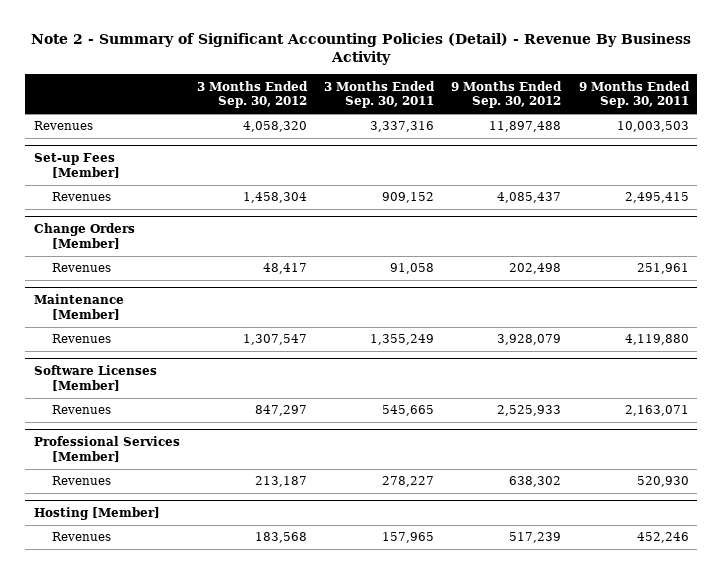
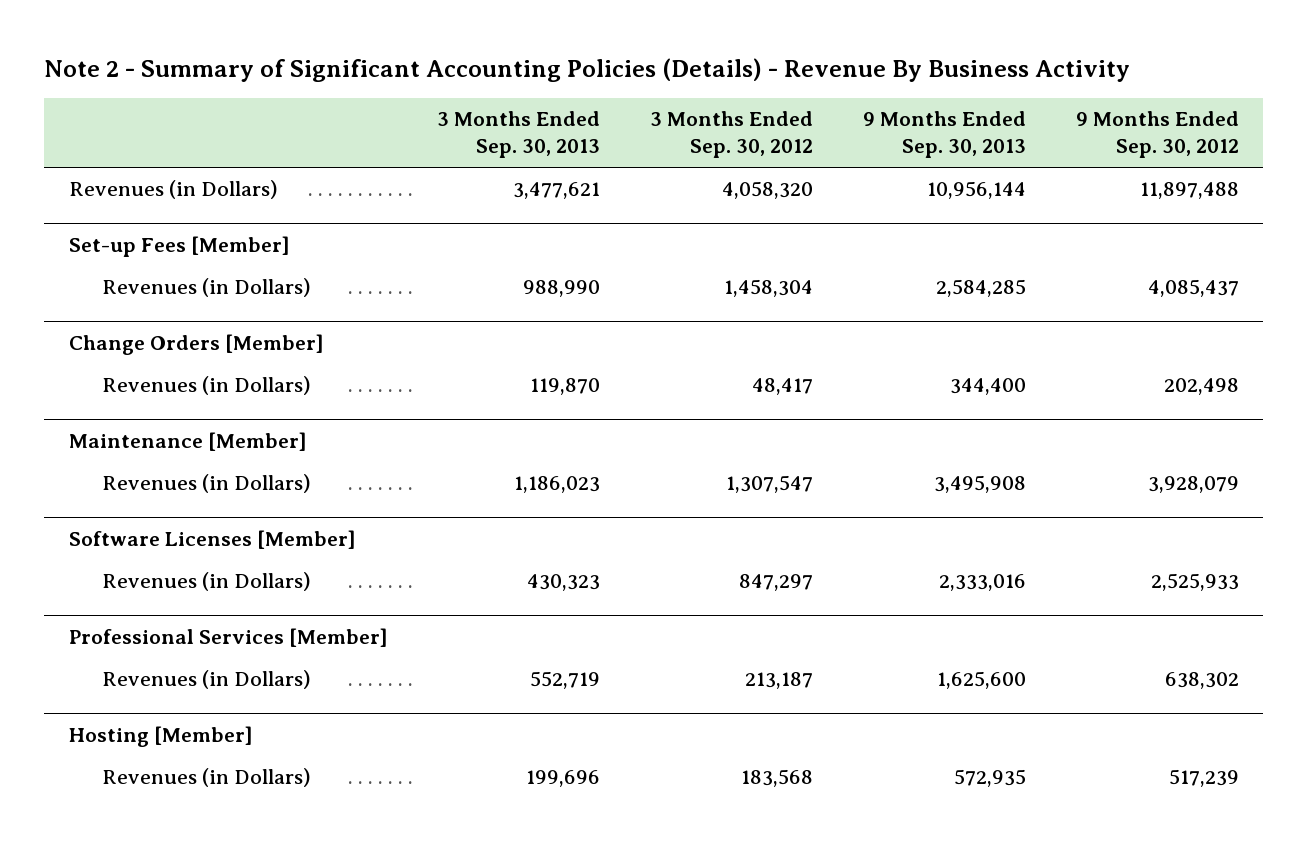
[31,32,692,66] Note 2 - Summary of Significant Accounting Policies (Detail) - Revenue By Business Activity -> [43,57,1130,82] Note 2 - Summary of Significant Accounting Policies (Details) - Revenue By Business Activity
[324,80,436,109] 3 Months Ended Sep. 30, 2011 -> none
[578,80,690,109] 9 Months Ended Sep. 30, 2011 -> none
none -> [437,111,601,159] 3 Months Ended Sep. 30, 2013
none -> [862,111,1026,159] 9 Months Ended Sep. 30, 2013
[33,121,93,131] Revenues -> [68,180,278,200] Revenues (in Dollars)
[52,192,112,202] Revenues -> [102,278,312,298] Revenues (in Dollars)
[52,263,112,273] Revenues -> [102,376,312,396] Revenues (in Dollars)
[52,334,112,344] Revenues -> [102,474,312,494] Revenues (in Dollars)
[52,405,112,415] Revenues -> [102,572,312,592] Revenues (in Dollars)
[52,476,112,486] Revenues -> [102,670,312,690] Revenues (in Dollars)
[52,532,112,542] Revenues -> [102,768,312,788] Revenues (in Dollars)

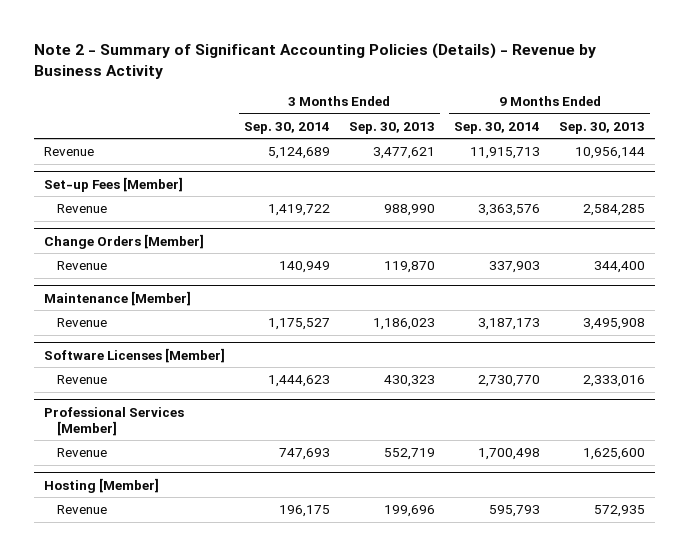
[43,57,1130,82] Note 2 - Summary of Significant Accounting Policies (Details) - Revenue By Business Activity -> [34,42,597,79] Note 2 - Summary of Significant Accounting Policies (Details) - Revenue by Business Activity
[650,111,814,159] 3 Months Ended Sep. 30, 2012 -> none
[1075,111,1239,159] 9 Months Ended Sep. 30, 2012 -> none
none -> [243,121,330,134] Sep. 30, 2014
none -> [454,121,541,134] Sep. 30, 2014
[68,180,278,200] Revenues (in Dollars) -> [43,147,94,157] Revenue
[102,278,312,298] Revenues (in Dollars) -> [56,204,107,214] Revenue
[102,376,312,396] Revenues (in Dollars) -> [56,261,107,271] Revenue
[102,474,312,494] Revenues (in Dollars) -> [56,318,107,328] Revenue
[102,572,312,592] Revenues (in Dollars) -> [56,375,107,385] Revenue
[102,670,312,690] Revenues (in Dollars) -> [56,448,107,458] Revenue
[102,768,312,788] Revenues (in Dollars) -> [56,505,107,515] Revenue

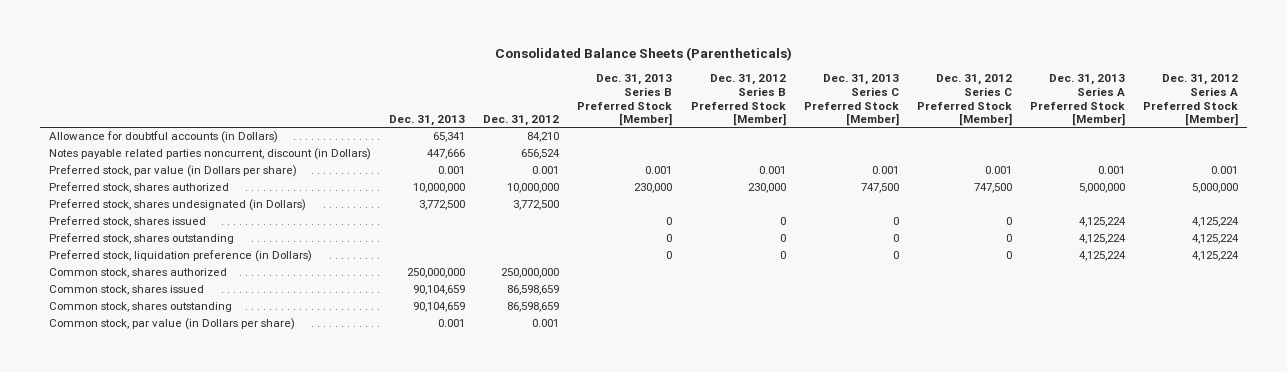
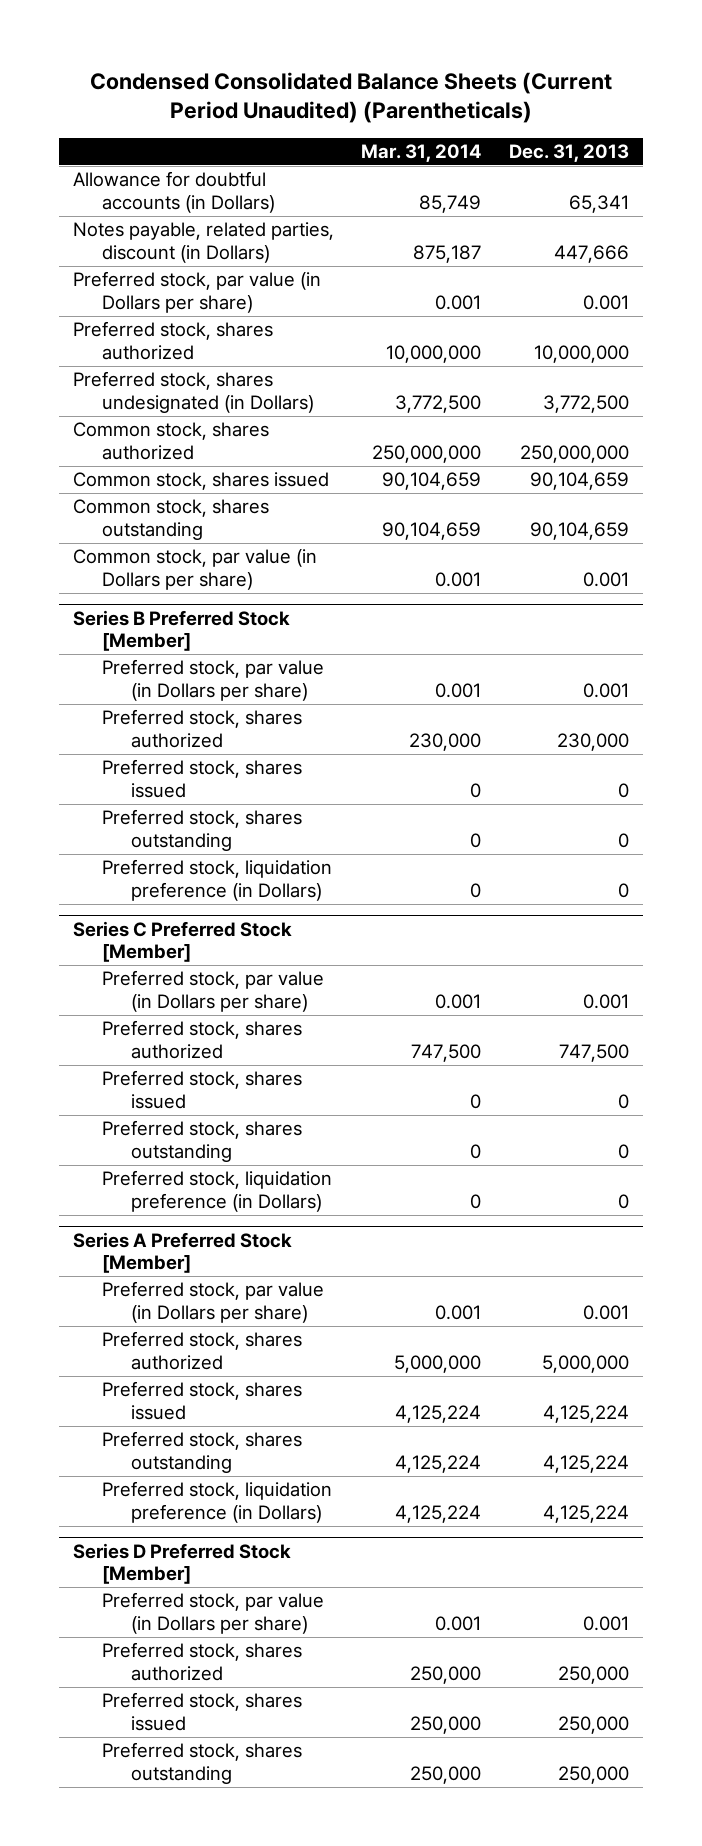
[494,47,792,62] Consolidated Balance Sheets (Parentheticals) -> [89,71,612,124] Condensed Consolidated Balance Sheets (Current Period Unaudited) (Parentheticals)
[483,115,560,127] Dec. 31, 2012 -> none
[577,74,673,127] Dec. 31, 2013 Series B Preferred Stock [Member] -> none
[690,74,786,127] Dec. 31, 2012 Series B Preferred Stock [Member] -> none
[803,74,899,127] Dec. 31, 2013 Series C Preferred Stock [Member] -> none
[916,74,1012,127] Dec. 31, 2012 Series C Preferred Stock [Member] -> none
[1029,74,1125,127] Dec. 31, 2013 Series A Preferred Stock [Member] -> none
[1142,74,1238,127] Dec. 31, 2012 Series A Preferred Stock [Member] -> none
none -> [361,144,482,163] Mar. 31, 2014
[49,148,372,161] Notes payable related parties noncurrent, discount (in Dollars) -> [72,222,334,263] Notes payable, related parties, discount (in Dollars)
[49,216,207,228] Preferred stock, shares issued -> none
[49,233,235,245] Preferred stock, shares outstanding -> none
[49,250,313,263] Preferred stock, liquidation preference (in Dollars) -> none
none -> [72,609,290,651] Series B Preferred Stock [Member]
none -> [102,659,325,701] Preferred stock, par value (in Dollars per share)
none -> [102,709,303,748] Preferred stock, shares authorized
none -> [102,759,303,798] Preferred stock, shares issued
none -> [102,809,303,851] Preferred stock, shares outstanding
none -> [102,859,333,901] Preferred stock, liquidation preference (in Dollars)
none -> [72,920,292,962] Series C Preferred Stock [Member]
none -> [102,970,325,1012] Preferred stock, par value (in Dollars per share)
none -> [102,1020,303,1059] Preferred stock, shares authorized
none -> [102,1070,303,1109] Preferred stock, shares issued
none -> [102,1120,303,1162] Preferred stock, shares outstanding
none -> [102,1170,333,1212] Preferred stock, liquidation preference (in Dollars)
none -> [72,1231,292,1273] Series A Preferred Stock [Member]
none -> [102,1281,325,1323] Preferred stock, par value (in Dollars per share)
none -> [102,1331,303,1370] Preferred stock, shares authorized
none -> [102,1381,303,1420] Preferred stock, shares issued
none -> [102,1431,303,1473] Preferred stock, shares outstanding
none -> [102,1481,333,1523] Preferred stock, liquidation preference (in Dollars)
none -> [72,1542,291,1584] Series D Preferred Stock [Member]
none -> [102,1592,325,1634] Preferred stock, par value (in Dollars per share)
none -> [102,1642,303,1681] Preferred stock, shares authorized
none -> [102,1692,303,1731] Preferred stock, shares issued
none -> [102,1742,303,1784] Preferred stock, shares outstanding

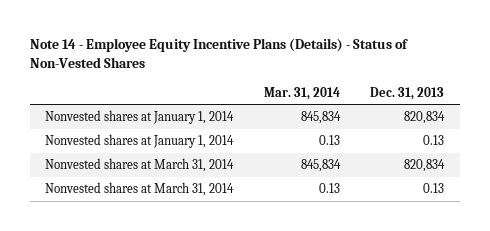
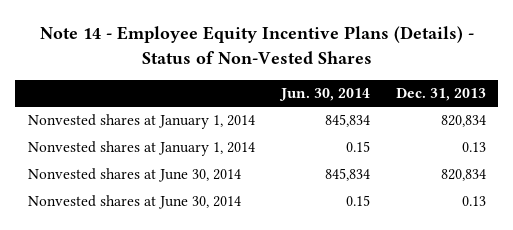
[263,86,340,100] Mar. 31, 2014 -> none
none -> [278,88,370,102] Jun. 30, 2014
[45,158,235,173] Nonvested shares at March 31, 2014 -> [27,168,241,183] Nonvested shares at June 30, 2014
[45,182,235,197] Nonvested shares at March 31, 2014 -> [27,195,241,210] Nonvested shares at June 30, 2014

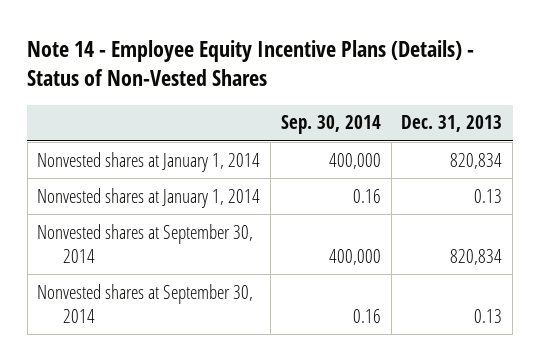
[278,88,370,102] Jun. 30, 2014 -> none
none -> [280,115,381,135] Sep. 30, 2014
[27,168,241,183] Nonvested shares at June 30, 2014 -> [37,223,254,263] Nonvested shares at September 30, 2014
[27,195,241,210] Nonvested shares at June 30, 2014 -> [37,283,254,323] Nonvested shares at September 30, 2014

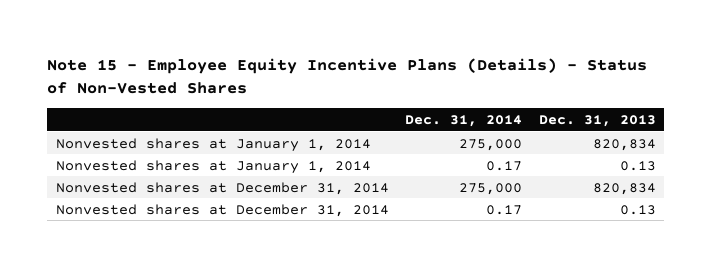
[27,39,475,86] Note 14 - Employee Equity Incentive Plans (Details) - Status of Non-Vested Shares -> [47,58,648,95] Note 15 - Employee Equity Incentive Plans (Details) - Status of Non-Vested Shares
[280,115,381,135] Sep. 30, 2014 -> none
none -> [405,114,523,127] Dec. 31, 2014
[37,223,254,263] Nonvested shares at September 30, 2014 -> [55,181,389,195] Nonvested shares at December 31, 2014
[37,283,254,323] Nonvested shares at September 30, 2014 -> [55,203,389,217] Nonvested shares at December 31, 2014

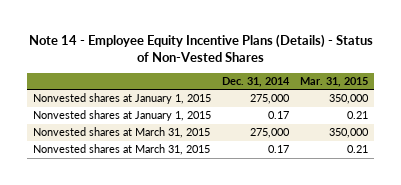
[47,58,648,95] Note 15 - Employee Equity Incentive Plans (Details) - Status of Non-Vested Shares -> [28,33,373,62] Note 14 - Employee Equity Incentive Plans (Details) - Status of Non-Vested Shares
[538,114,656,127] Dec. 31, 2013 -> none
none -> [300,77,369,88] Mar. 31, 2015
[55,137,371,152] Nonvested shares at January 1, 2014 -> [32,93,211,105] Nonvested shares at January 1, 2015
[55,159,371,174] Nonvested shares at January 1, 2014 -> [32,110,211,122] Nonvested shares at January 1, 2015
[55,181,389,195] Nonvested shares at December 31, 2014 -> [32,127,210,139] Nonvested shares at March 31, 2015
[55,203,389,217] Nonvested shares at December 31, 2014 -> [32,144,210,156] Nonvested shares at March 31, 2015

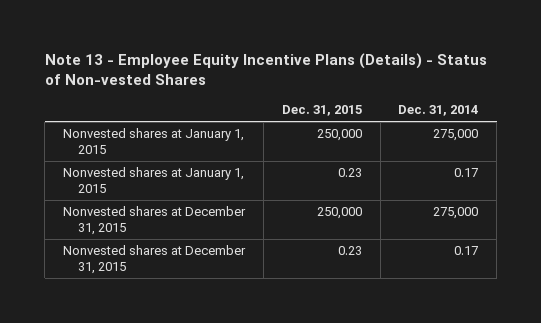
[28,33,373,62] Note 14 - Employee Equity Incentive Plans (Details) - Status of Non-Vested Shares -> [44,52,487,85] Note 13 - Employee Equity Incentive Plans (Details) - Status of Non-vested Shares
[300,77,369,88] Mar. 31, 2015 -> none
none -> [281,105,362,117] Dec. 31, 2015
[32,127,210,139] Nonvested shares at March 31, 2015 -> [63,206,247,236] Nonvested shares at December 31, 2015
[32,144,210,156] Nonvested shares at March 31, 2015 -> [63,245,247,275] Nonvested shares at December 31, 2015

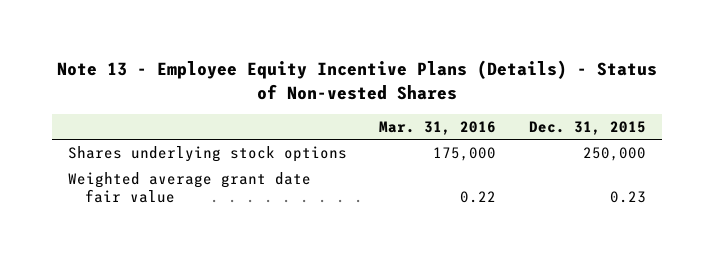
[398,105,479,117] Dec. 31, 2014 -> none
none -> [379,120,497,135] Mar. 31, 2016
[63,206,247,236] Nonvested shares at December 31, 2015 -> none
[63,245,247,275] Nonvested shares at December 31, 2015 -> none
[63,128,245,155] Nonvested shares at January 1, 2015 -> [67,146,347,163] Shares underlying stock options
[63,167,245,194] Nonvested shares at January 1, 2015 -> [67,172,311,204] Weighted average grant date fair value

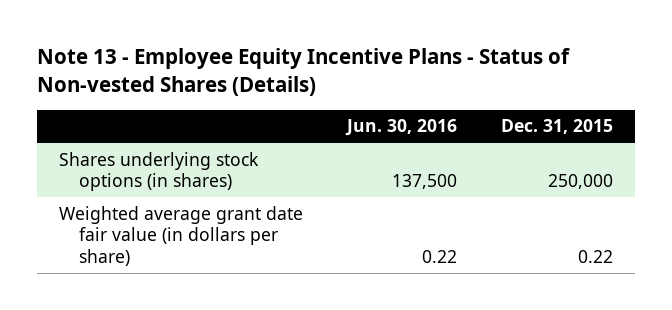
[56,60,657,100] Note 13 - Employee Equity Incentive Plans (Details) - Status of Non-vested Shares -> [37,48,571,96] Note 13 - Employee Equity Incentive Plans - Status of Non-vested Shares (Details)
[379,120,497,135] Mar. 31, 2016 -> none
none -> [344,119,457,137] Jun. 30, 2016
[67,146,347,163] Shares underlying stock options -> [58,151,259,192] Shares underlying stock options (in shares)
[67,172,311,204] Weighted average grant date fair value -> [58,205,303,266] Weighted average grant date fair value (in dollars per share)
[609,191,646,204] 0.23 -> [577,249,613,263] 0.22

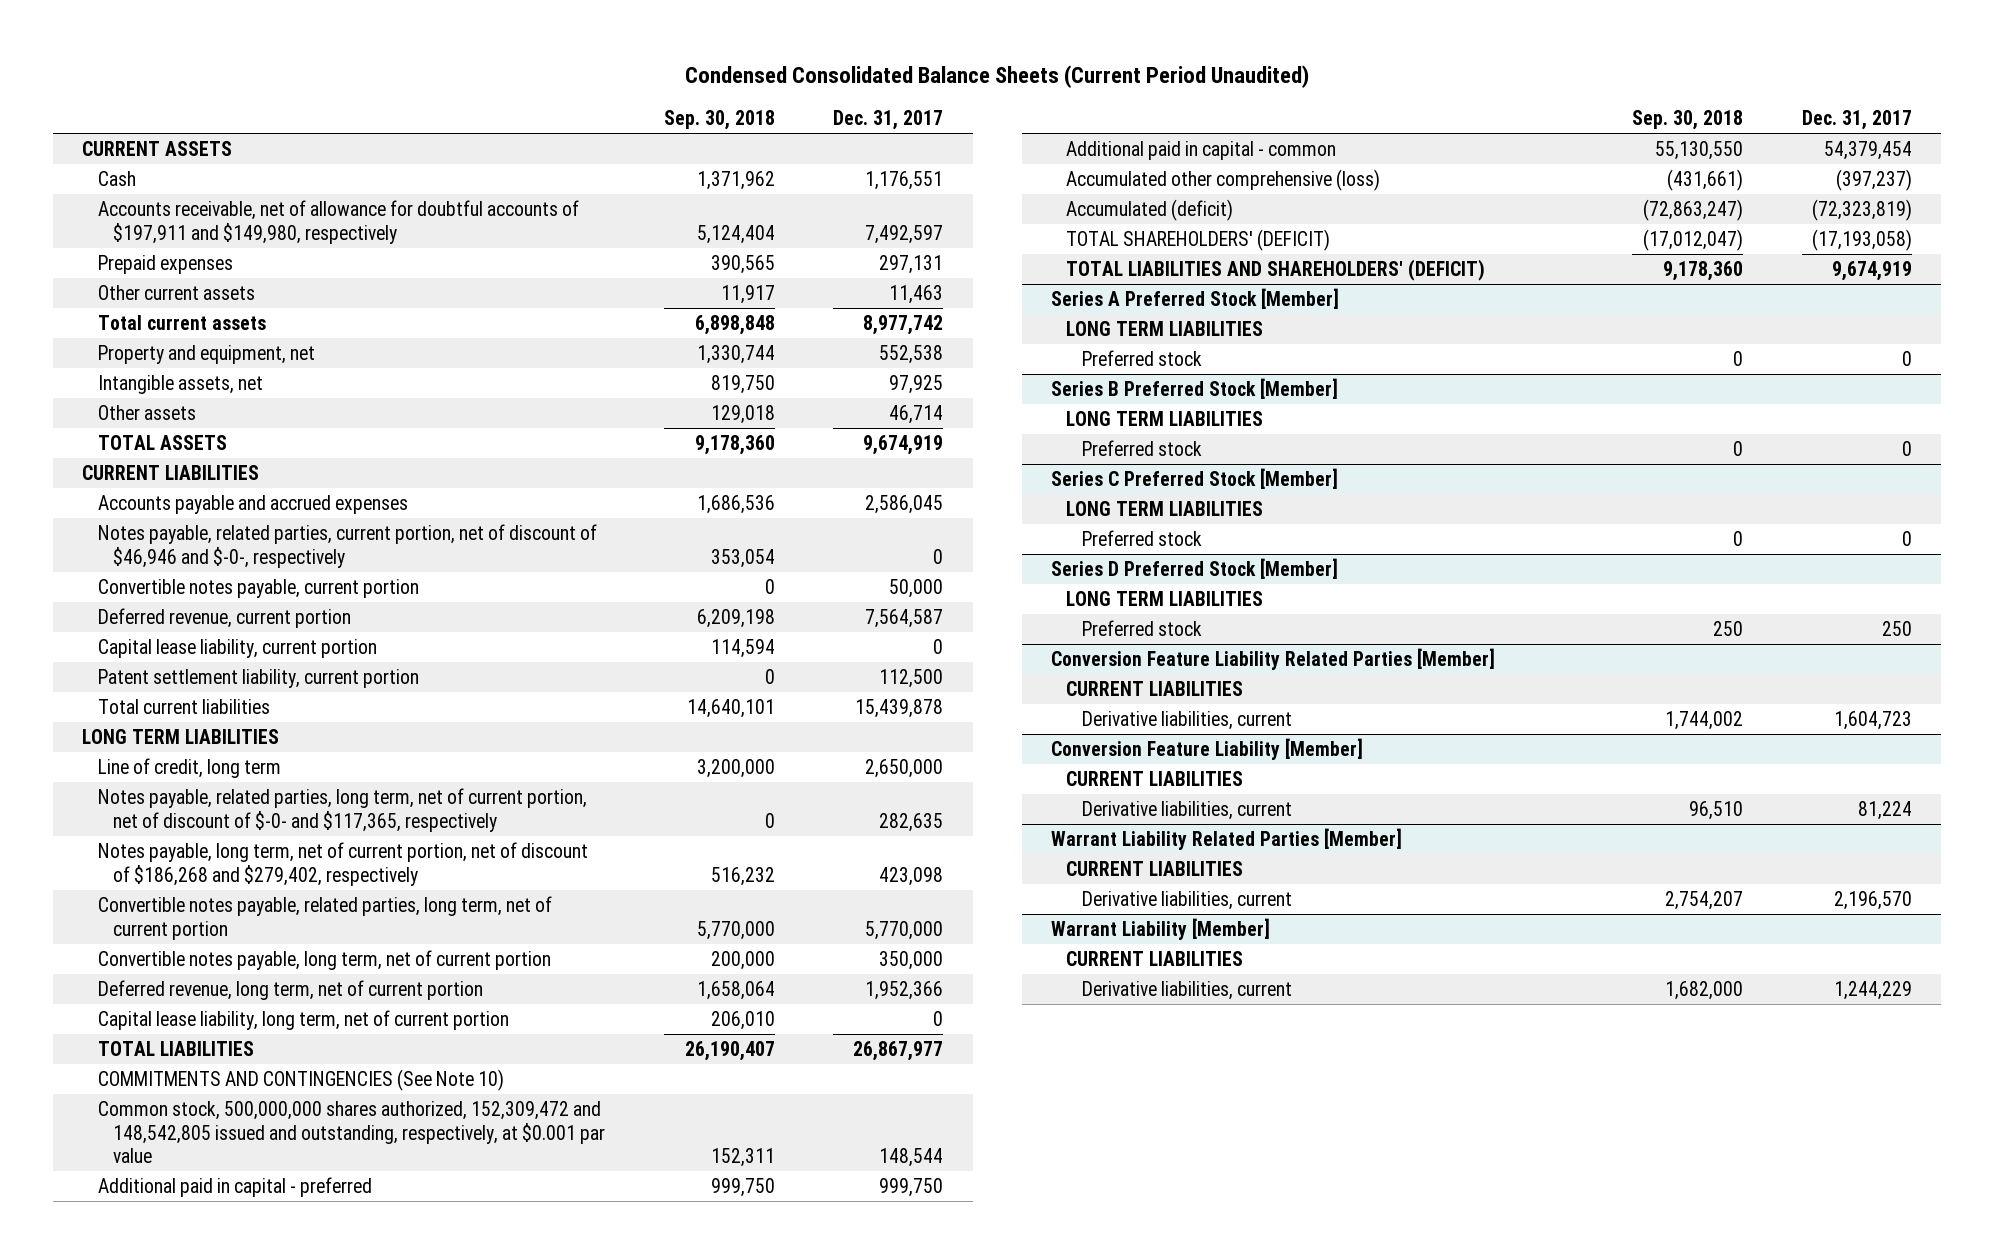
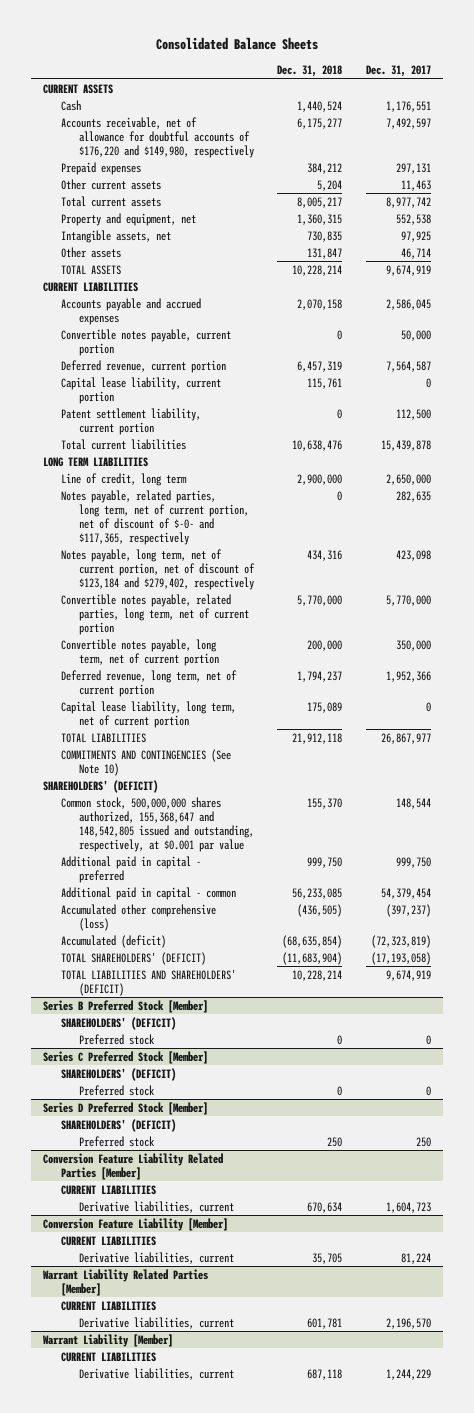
[685,65,1310,89] Condensed Consolidated Balance Sheets (Current Period Unaudited) -> [155,37,318,51] Consolidated Balance Sheets
[663,110,775,131] Sep. 30, 2018 -> none
none -> [277,65,343,78] Dec. 31, 2018
[97,200,579,244] Accounts receivable, net of allowance for doubtful accounts of $197,911 and $149,980, respectively -> [60,116,254,158] Accounts receivable, net of allowance for doubtful accounts of $176,220 and $149,980, respectively
[97,524,597,568] Notes payable, related parties, current portion, net of discount of $46,946 and $-0-, respectively -> none
[97,842,588,886] Notes payable, long term, net of current portion, net of discount of $186,268 and $279,402, respectively -> [60,548,255,590] Notes payable, long term, net of current portion, net of discount of $123,184 and $279,402, respectively
none -> [42,779,158,793] SHAREHOLDERS' (DEFICIT)
[97,1101,606,1164] Common stock, 500,000,000 shares authorized, 152,309,472 and 148,542,805 issued and outstanding, respectively, at $0.001 par value -> [60,796,254,853] Common stock, 500,000,000 shares authorized, 155,368,647 and 148,542,805 issued and outstanding, respectively, at $0.001 par value
[1051,288,1340,310] Series A Preferred Stock [Member] -> none
[1066,321,1264,337] LONG TERM LIABILITIES -> none
[1081,350,1202,367] Preferred stock -> none
[1066,411,1264,427] LONG TERM LIABILITIES -> none
none -> [60,1016,176,1030] SHAREHOLDERS' (DEFICIT)
[1066,501,1264,517] LONG TERM LIABILITIES -> none
none -> [60,1067,176,1081] SHAREHOLDERS' (DEFICIT)
[1066,591,1264,607] LONG TERM LIABILITIES -> none
none -> [60,1118,176,1132] SHAREHOLDERS' (DEFICIT)

